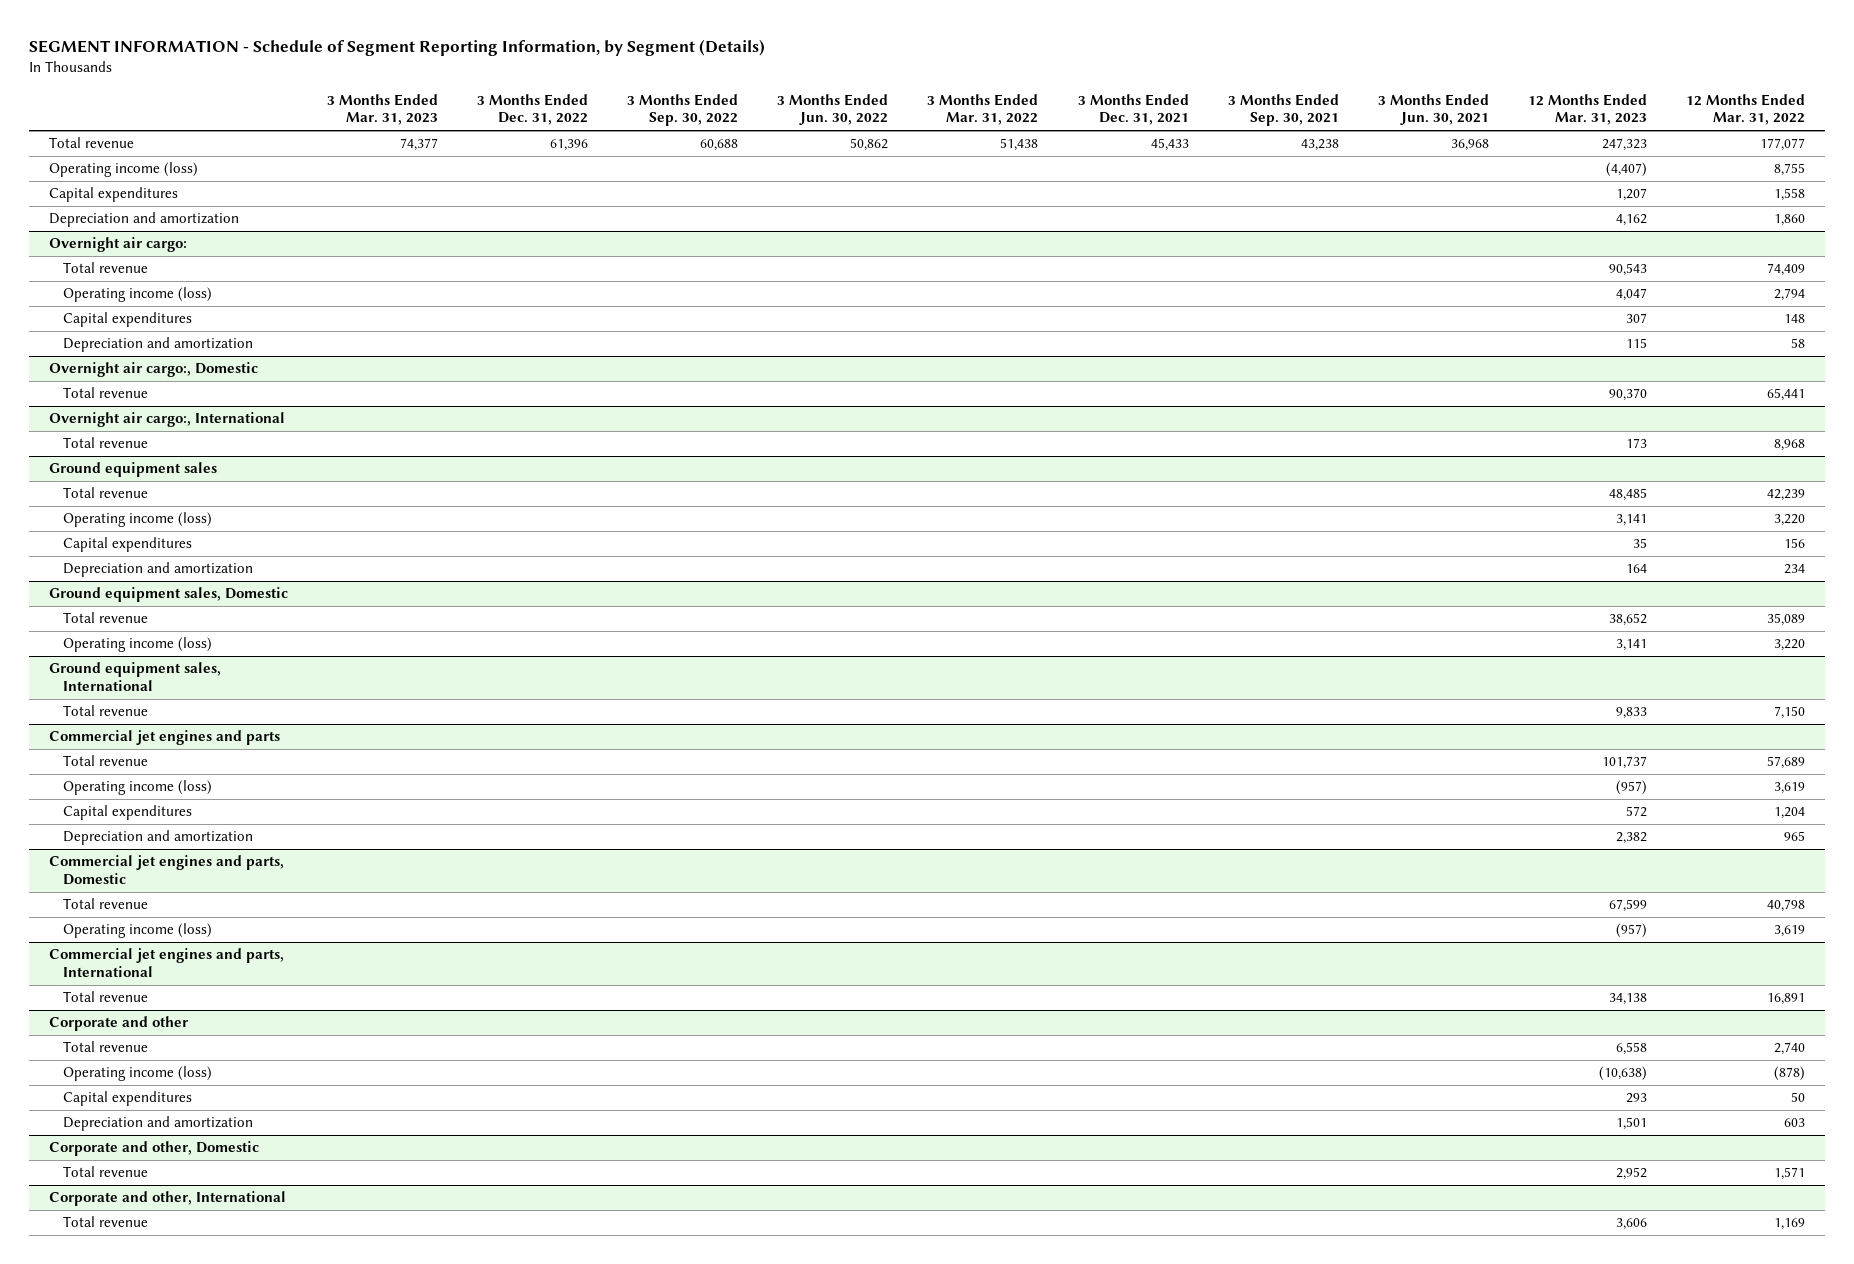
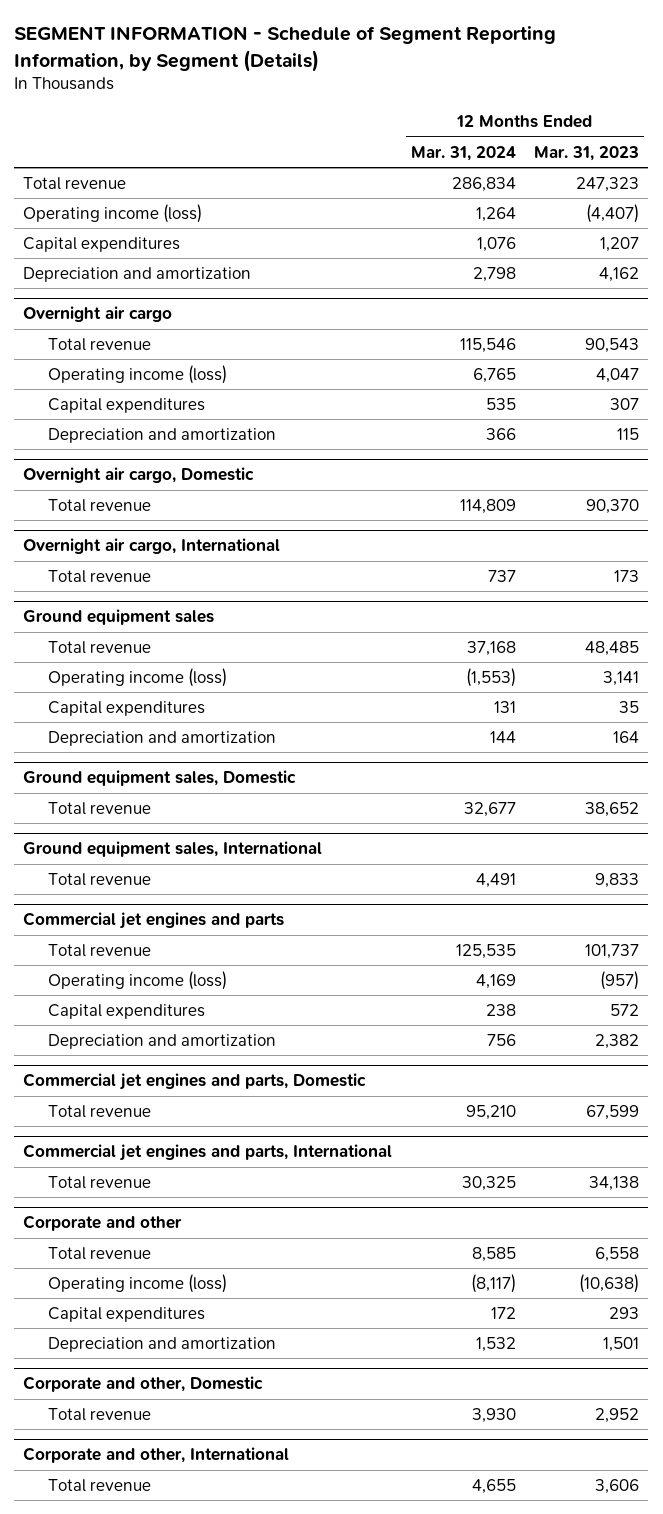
[326,93,438,126] 3 Months Ended Mar. 31, 2023 -> none
[477,93,589,126] 3 Months Ended Dec. 31, 2022 -> none
[627,93,739,127] 3 Months Ended Sep. 30, 2022 -> none
[777,93,889,126] 3 Months Ended Jun. 30, 2022 -> none
[927,93,1039,126] 3 Months Ended Mar. 31, 2022 -> none
[1077,93,1189,126] 3 Months Ended Dec. 31, 2021 -> none
[1227,93,1339,127] 3 Months Ended Sep. 30, 2021 -> none
[1377,93,1489,126] 3 Months Ended Jun. 30, 2021 -> none
[1686,93,1806,126] 12 Months Ended Mar. 31, 2022 -> none
none -> [410,145,516,161] Mar. 31, 2024
[48,237,187,253] Overnight air cargo: -> [23,306,173,323] Overnight air cargo
[48,362,258,378] Overnight air cargo:, Domestic -> [23,467,255,484] Overnight air cargo, Domestic
[48,412,285,428] Overnight air cargo:, International -> [23,538,281,555] Overnight air cargo, International
[62,637,212,653] Operating income (loss) -> none
[62,923,212,939] Operating income (loss) -> none

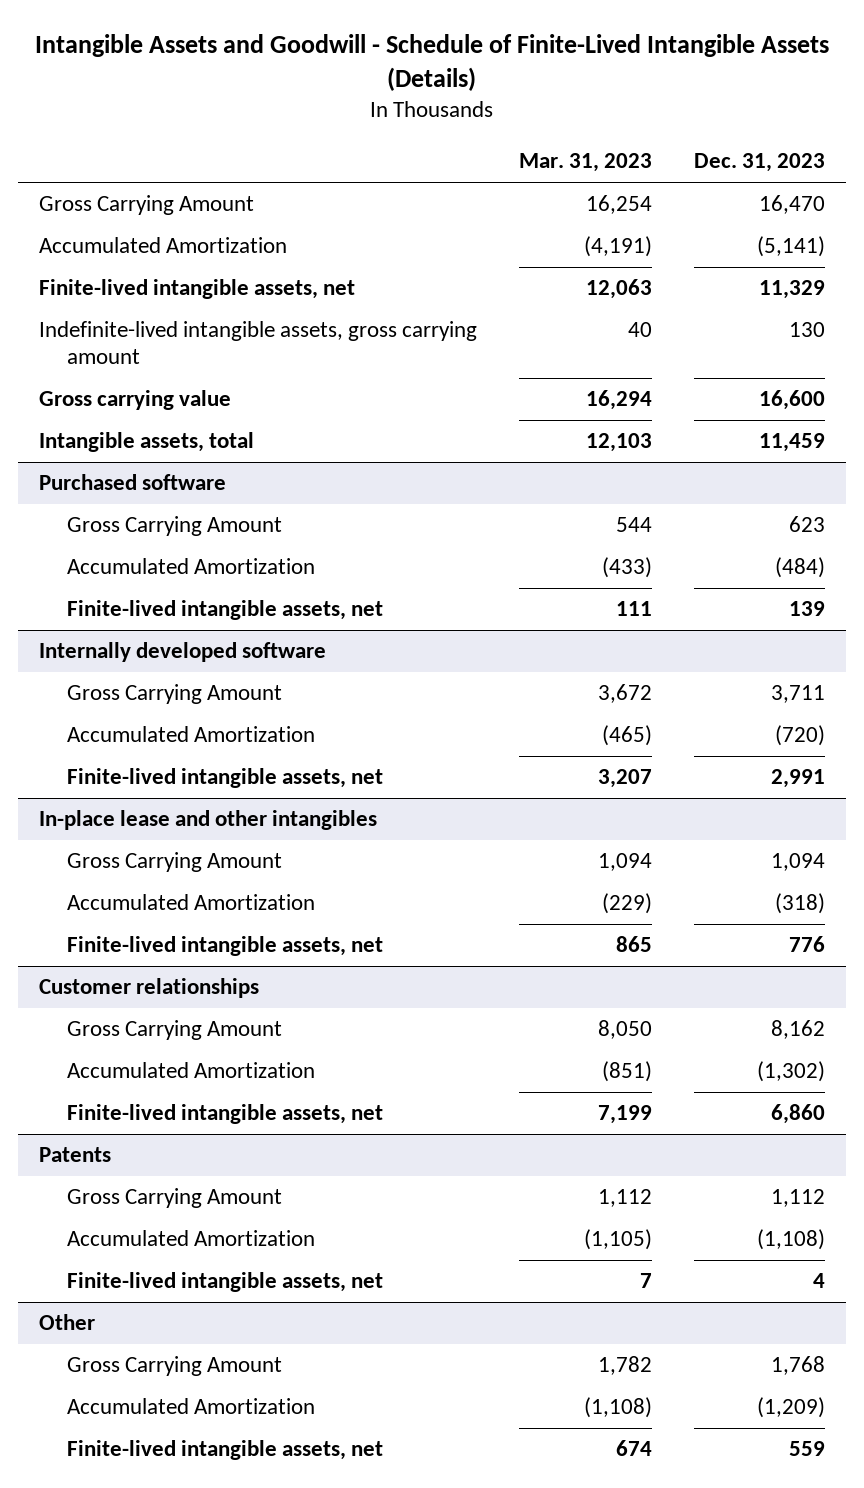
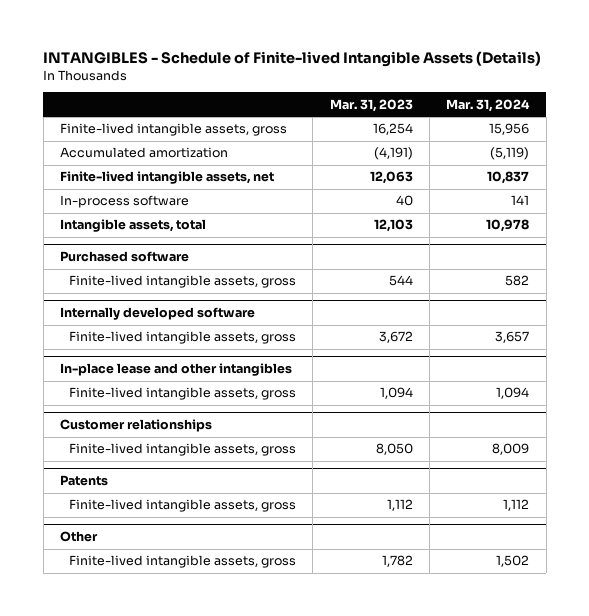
[34,33,829,92] Intangible Assets and Goodwill - Schedule of Finite-Lived Intangible Assets (Details) -> [43,50,542,67] INTANGIBLES - Schedule of Finite-lived Intangible Assets (Details)
[693,153,825,173] Dec. 31, 2023 -> none
none -> [446,98,531,112] Mar. 31, 2024
[39,195,255,216] Gross Carrying Amount -> [59,123,287,137] Finite-lived intangible assets, gross
[39,237,288,254] Accumulated Amortization -> [59,147,228,159] Accumulated amortization
[39,390,232,411] Gross carrying value -> none
[39,321,478,364] Indefinite-lived intangible assets, gross carrying amount -> [59,195,189,209] In-process software
[66,558,315,575] Accumulated Amortization -> none
[66,600,383,621] Finite-lived intangible assets, net -> none
[66,516,282,537] Gross Carrying Amount -> [69,275,297,289] Finite-lived intangible assets, gross
[66,726,315,743] Accumulated Amortization -> none
[66,768,383,789] Finite-lived intangible assets, net -> none
[66,684,282,705] Gross Carrying Amount -> [69,331,297,345] Finite-lived intangible assets, gross
[66,894,315,911] Accumulated Amortization -> none
[66,936,383,957] Finite-lived intangible assets, net -> none
[66,852,282,873] Gross Carrying Amount -> [69,387,297,401] Finite-lived intangible assets, gross
[66,1062,315,1079] Accumulated Amortization -> none
[66,1104,383,1125] Finite-lived intangible assets, net -> none
[66,1020,282,1041] Gross Carrying Amount -> [69,443,297,457] Finite-lived intangible assets, gross
[66,1230,315,1247] Accumulated Amortization -> none
[66,1272,383,1293] Finite-lived intangible assets, net -> none
[66,1188,282,1209] Gross Carrying Amount -> [69,499,297,513] Finite-lived intangible assets, gross
[66,1398,315,1415] Accumulated Amortization -> none
[66,1440,383,1461] Finite-lived intangible assets, net -> none
[66,1356,282,1377] Gross Carrying Amount -> [69,555,297,569] Finite-lived intangible assets, gross

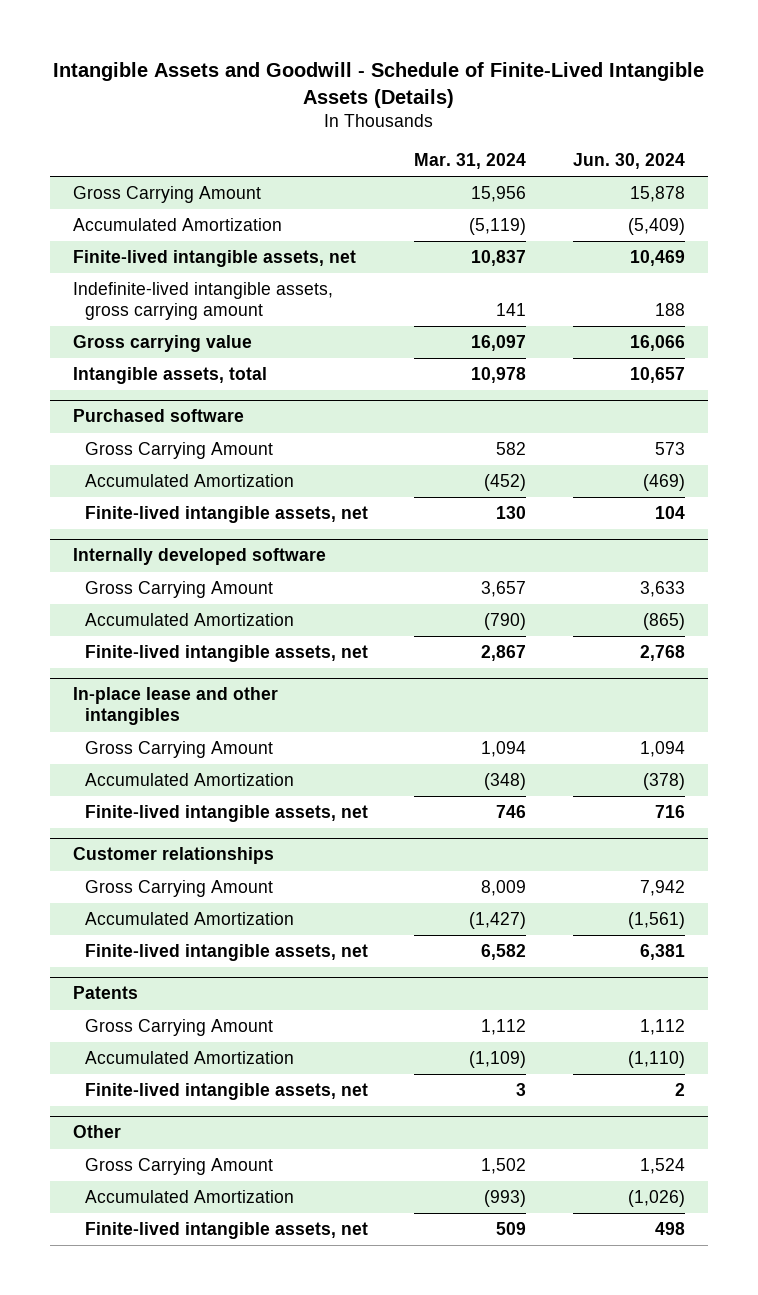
[43,50,542,67] INTANGIBLES - Schedule of Finite-lived Intangible Assets (Details) -> [52,61,704,108] Intangible Assets and Goodwill - Schedule of Finite-Lived Intangible Assets (Details)
[329,98,413,112] Mar. 31, 2023 -> none
none -> [572,153,685,170] Jun. 30, 2024
[59,123,287,137] Finite-lived intangible assets, gross -> [72,186,261,204] Gross Carrying Amount
[59,147,228,159] Accumulated amortization -> [72,218,282,232] Accumulated Amortization
[59,195,189,209] In-process software -> [72,282,333,320] Indefinite-lived intangible assets, gross carrying amount
none -> [72,335,252,353] Gross carrying value
[69,275,297,289] Finite-lived intangible assets, gross -> [85,442,274,460] Gross Carrying Amount
none -> [85,474,295,488] Accumulated Amortization
none -> [85,506,369,524] Finite-lived intangible assets, net
[69,331,297,345] Finite-lived intangible assets, gross -> [85,581,274,599] Gross Carrying Amount
none -> [85,613,295,627] Accumulated Amortization
none -> [85,645,369,663] Finite-lived intangible assets, net
[69,387,297,401] Finite-lived intangible assets, gross -> [85,741,274,759] Gross Carrying Amount
none -> [85,773,295,787] Accumulated Amortization
none -> [85,805,369,823] Finite-lived intangible assets, net
[69,443,297,457] Finite-lived intangible assets, gross -> [85,880,274,898] Gross Carrying Amount
none -> [85,912,295,926] Accumulated Amortization
none -> [85,944,369,962] Finite-lived intangible assets, net
[69,499,297,513] Finite-lived intangible assets, gross -> [85,1019,274,1037] Gross Carrying Amount
none -> [85,1051,295,1065] Accumulated Amortization
none -> [85,1083,369,1101] Finite-lived intangible assets, net
[69,555,297,569] Finite-lived intangible assets, gross -> [85,1158,274,1176] Gross Carrying Amount
none -> [85,1190,295,1204] Accumulated Amortization
none -> [85,1222,369,1240] Finite-lived intangible assets, net

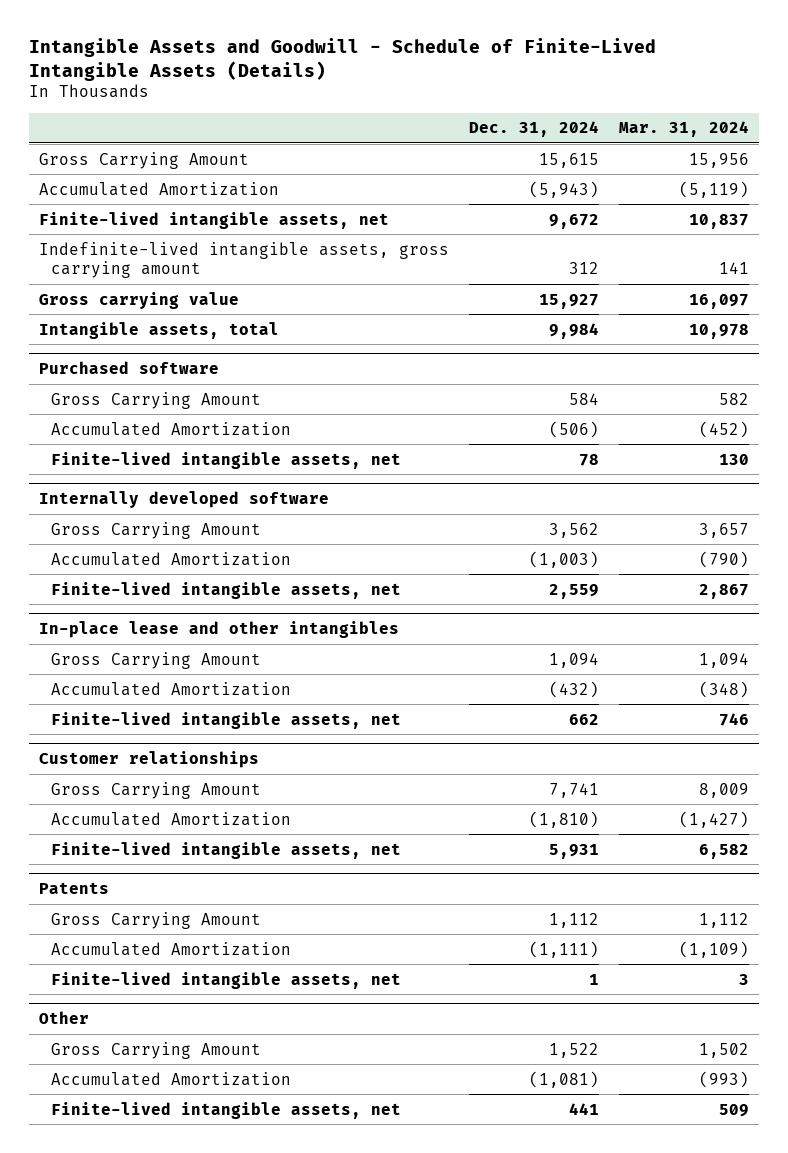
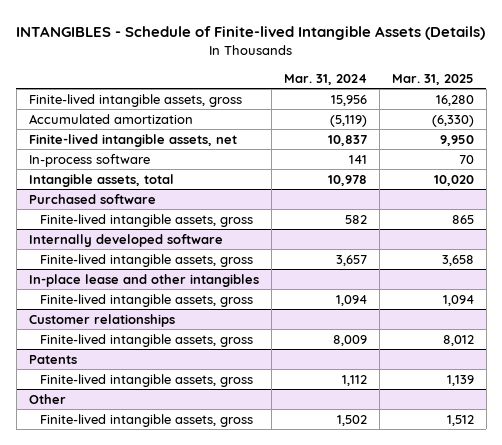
[28,37,656,81] Intangible Assets and Goodwill - Schedule of Finite-Lived Intangible Assets (Details) -> [16,25,486,40] INTANGIBLES - Schedule of Finite-lived Intangible Assets (Details)
[468,121,599,138] Dec. 31, 2024 -> none
none -> [391,73,474,85] Mar. 31, 2025
[38,151,249,169] Gross Carrying Amount -> [28,93,242,107] Finite-lived intangible assets, gross
[38,181,279,196] Accumulated Amortization -> [28,113,193,124] Accumulated amortization
[38,291,239,309] Gross carrying value -> none
[38,241,449,279] Indefinite-lived intangible assets, gross carrying amount -> [28,153,150,167] In-process software
[50,421,291,436] Accumulated Amortization -> none
[50,451,401,469] Finite-lived intangible assets, net -> none
[50,391,261,409] Gross Carrying Amount -> [39,213,253,227] Finite-lived intangible assets, gross
[50,551,291,566] Accumulated Amortization -> none
[50,581,401,599] Finite-lived intangible assets, net -> none
[50,521,261,539] Gross Carrying Amount -> [39,253,253,267] Finite-lived intangible assets, gross
[50,681,291,696] Accumulated Amortization -> none
[50,711,401,729] Finite-lived intangible assets, net -> none
[50,651,261,669] Gross Carrying Amount -> [39,293,253,307] Finite-lived intangible assets, gross
[50,811,291,826] Accumulated Amortization -> none
[50,841,401,859] Finite-lived intangible assets, net -> none
[50,781,261,799] Gross Carrying Amount -> [39,333,253,347] Finite-lived intangible assets, gross
[50,941,291,956] Accumulated Amortization -> none
[50,971,401,989] Finite-lived intangible assets, net -> none
[50,911,261,929] Gross Carrying Amount -> [39,373,253,387] Finite-lived intangible assets, gross
[50,1071,291,1086] Accumulated Amortization -> none
[50,1101,401,1119] Finite-lived intangible assets, net -> none
[50,1041,261,1059] Gross Carrying Amount -> [39,413,253,427] Finite-lived intangible assets, gross

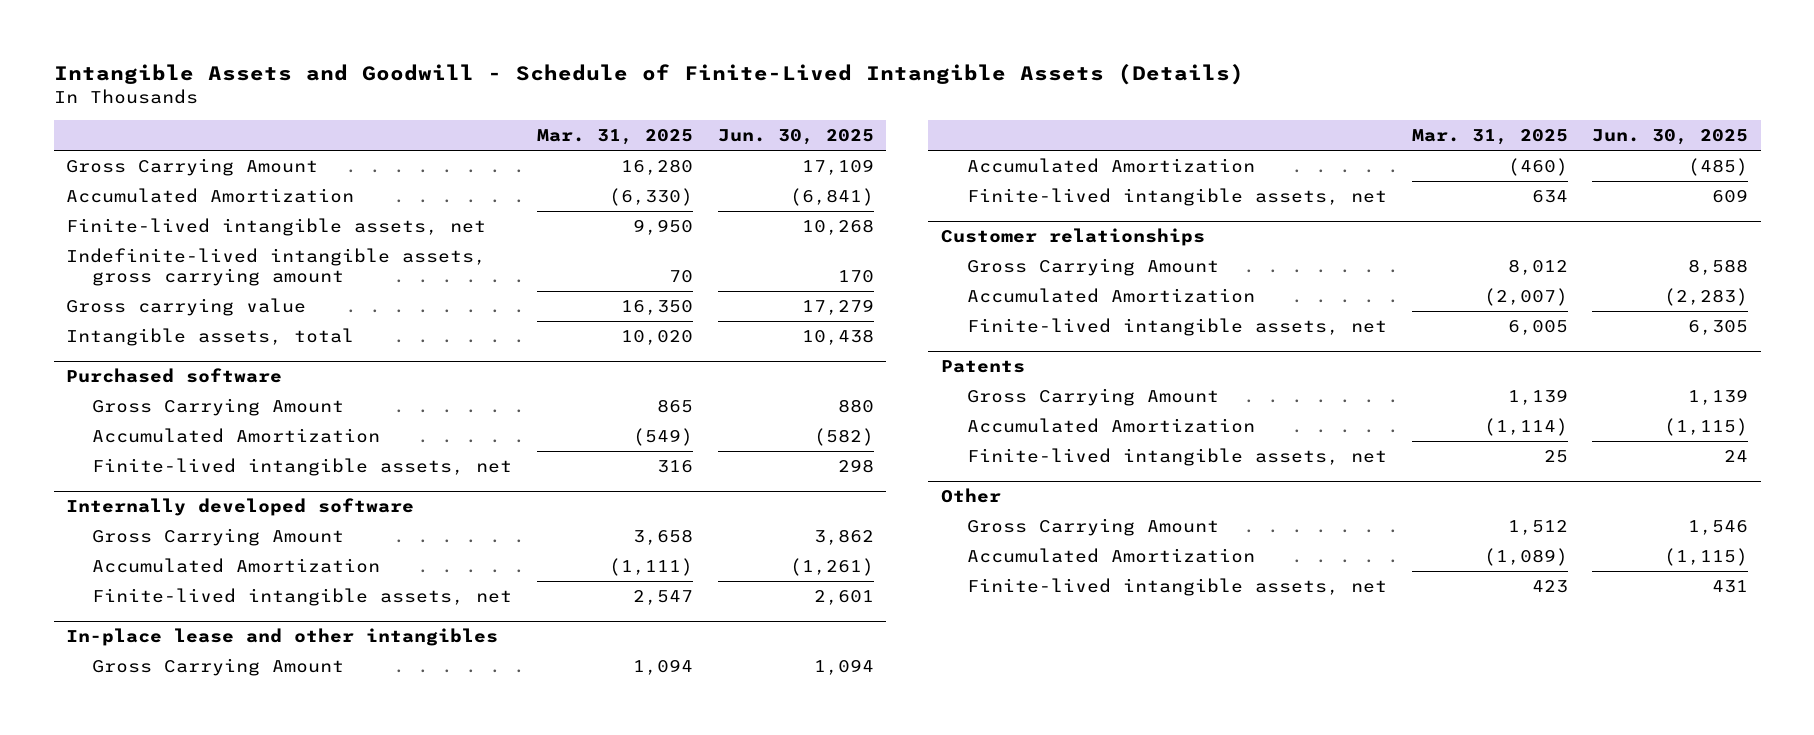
[16,25,486,40] INTANGIBLES - Schedule of Finite-lived Intangible Assets (Details) -> [53,64,1244,86] Intangible Assets and Goodwill - Schedule of Finite-Lived Intangible Assets (Details)
[283,73,367,85] Mar. 31, 2024 -> none
none -> [717,128,874,145] Jun. 30, 2025
[28,93,242,107] Finite-lived intangible assets, gross -> [66,158,319,177] Gross Carrying Amount
[28,113,193,124] Accumulated amortization -> [66,188,355,204] Accumulated Amortization
[28,153,150,167] In-process software -> [66,248,487,287] Indefinite-lived intangible assets, gross carrying amount
none -> [66,298,307,317] Gross carrying value
[39,213,253,227] Finite-lived intangible assets, gross -> [92,398,345,417] Gross Carrying Amount
none -> [92,428,381,444] Accumulated Amortization
none -> [92,458,513,477] Finite-lived intangible assets, net
[39,253,253,267] Finite-lived intangible assets, gross -> [92,528,345,547] Gross Carrying Amount
none -> [92,558,381,574] Accumulated Amortization
none -> [92,588,513,607] Finite-lived intangible assets, net
[39,293,253,307] Finite-lived intangible assets, gross -> [92,658,345,677] Gross Carrying Amount
none -> [966,158,1255,174] Accumulated Amortization
none -> [966,188,1387,207] Finite-lived intangible assets, net
[39,333,253,347] Finite-lived intangible assets, gross -> [966,258,1219,277] Gross Carrying Amount
none -> [966,288,1255,304] Accumulated Amortization
none -> [966,318,1387,337] Finite-lived intangible assets, net
[39,373,253,387] Finite-lived intangible assets, gross -> [966,388,1219,407] Gross Carrying Amount
none -> [966,418,1255,434] Accumulated Amortization
none -> [966,448,1387,467] Finite-lived intangible assets, net
[39,413,253,427] Finite-lived intangible assets, gross -> [966,518,1219,537] Gross Carrying Amount
none -> [966,548,1255,564] Accumulated Amortization
none -> [966,578,1387,597] Finite-lived intangible assets, net

